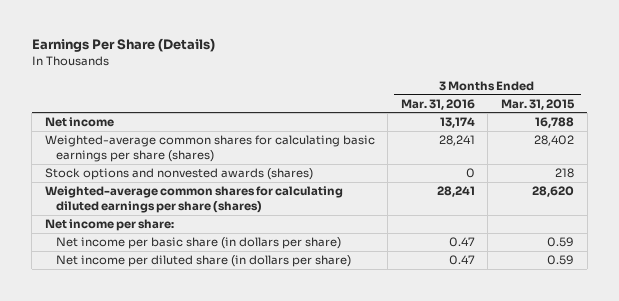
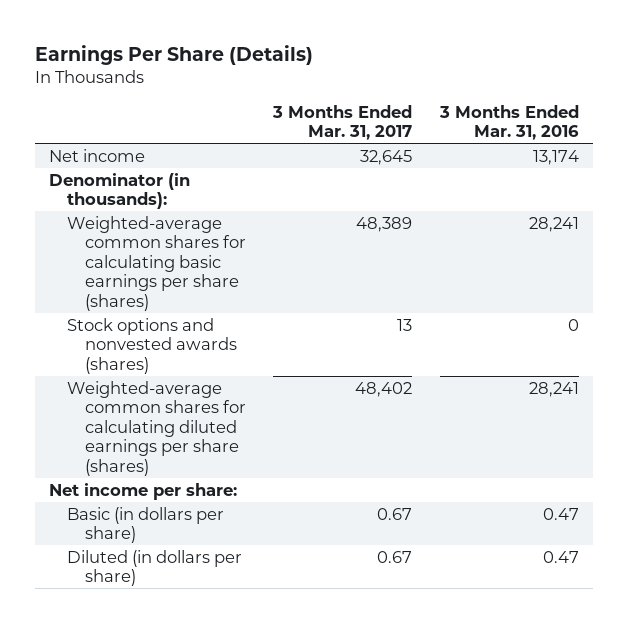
[501,98,576,110] Mar. 31, 2015 -> none
none -> [272,104,413,141] 3 Months Ended Mar. 31, 2017
none -> [48,172,190,210] Denominator (in thousands):
[55,237,341,250] Net income per basic share (in dollars per share) -> [66,506,224,544] Basic (in dollars per share)
[55,255,351,268] Net income per diluted share (in dollars per share) -> [66,549,242,587] Diluted (in dollars per share)

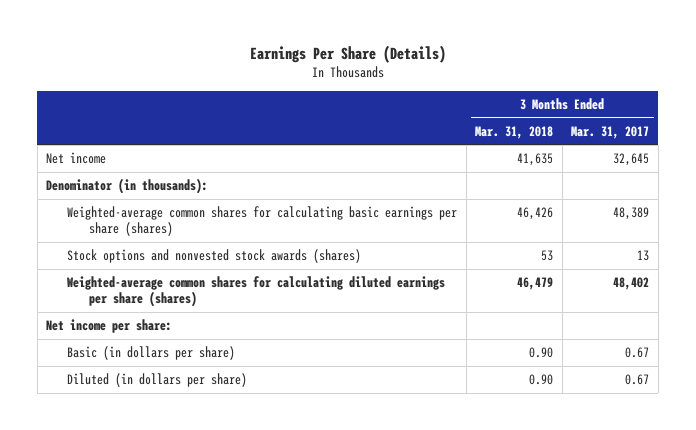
[438,104,579,141] 3 Months Ended Mar. 31, 2016 -> none
none -> [475,125,554,139] Mar. 31, 2018
[66,317,237,374] Stock options and nonvested awards (shares) -> [67,249,362,264] Stock options and nonvested stock awards (shares)

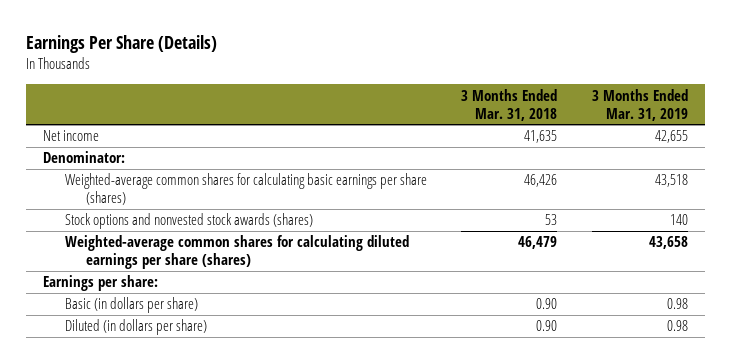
[571,125,650,139] Mar. 31, 2017 -> none
none -> [592,88,689,121] 3 Months Ended Mar. 31, 2019
[46,178,209,195] Denominator (in thousands): -> [43,151,126,164] Denominator:
[46,319,173,334] Net income per share: -> [43,275,159,292] Earnings per share:

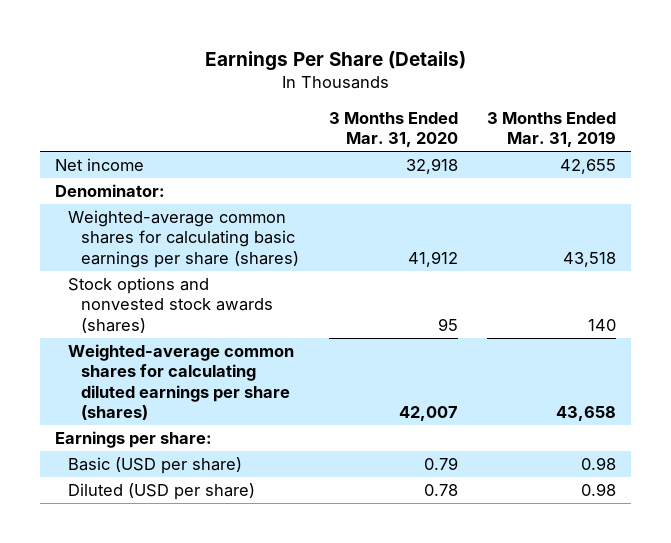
[461,88,558,121] 3 Months Ended Mar. 31, 2018 -> none
none -> [328,111,458,148] 3 Months Ended Mar. 31, 2020
[64,297,198,314] Basic (in dollars per share) -> [68,457,243,475] Basic (USD per share)
[64,319,207,336] Diluted (in dollars per share) -> [68,483,256,501] Diluted (USD per share)

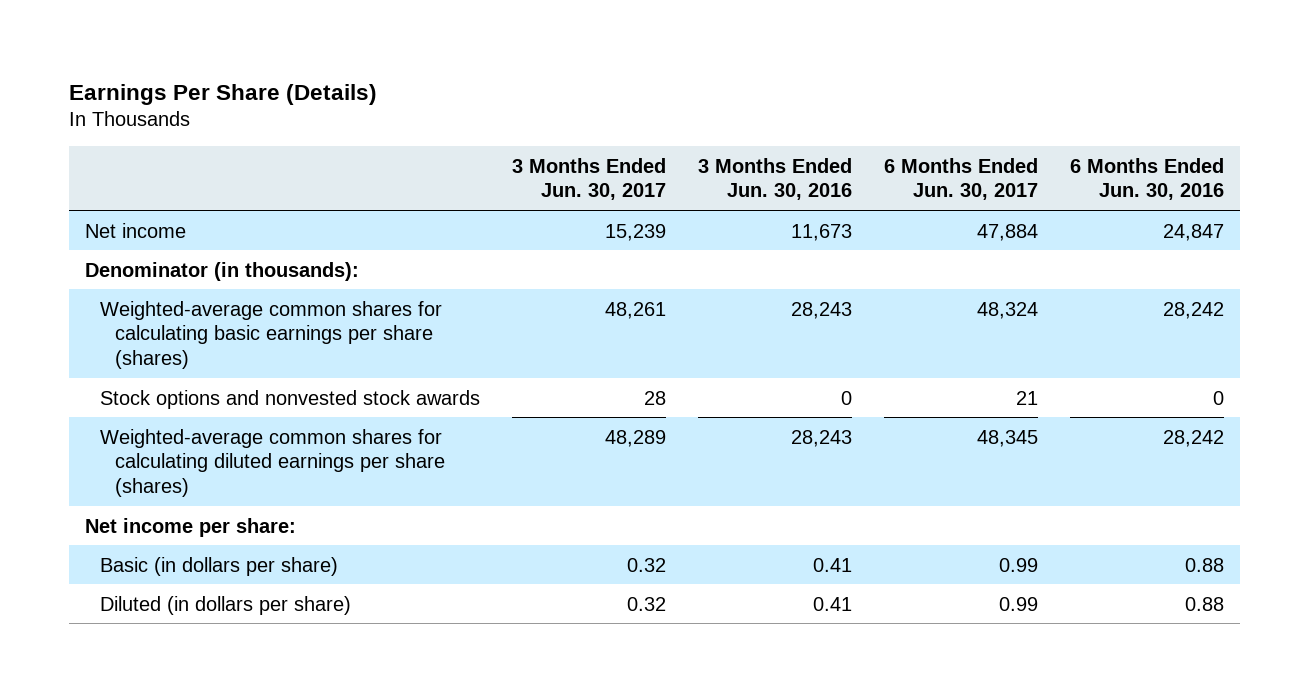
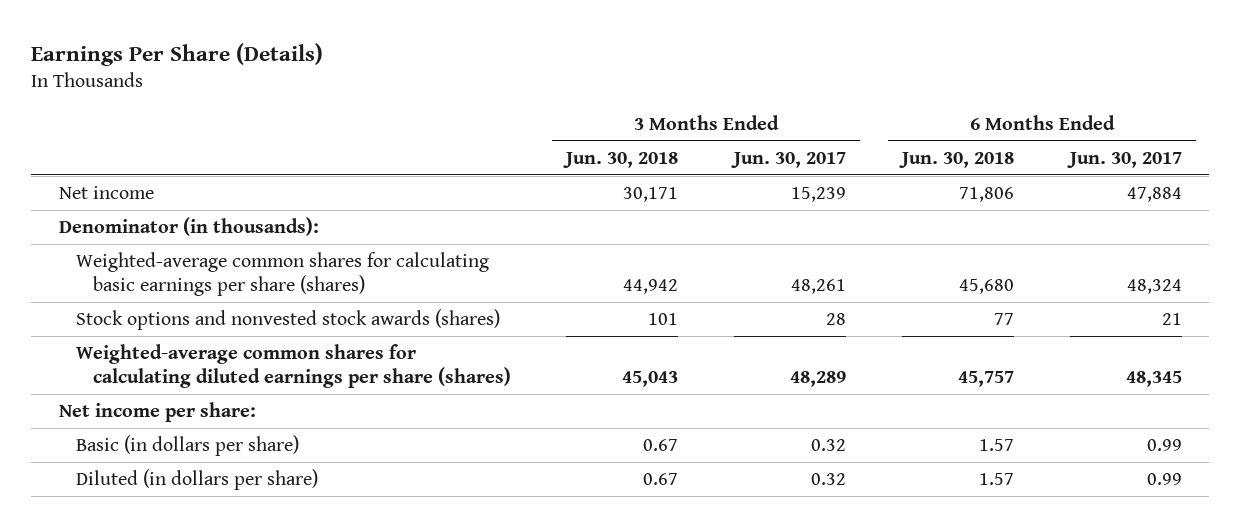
[698,157,853,201] 3 Months Ended Jun. 30, 2016 -> none
[1070,157,1225,201] 6 Months Ended Jun. 30, 2016 -> none
none -> [563,151,679,168] Jun. 30, 2018
none -> [898,151,1014,168] Jun. 30, 2018
[99,389,480,409] Stock options and nonvested stock awards -> [75,309,500,331] Stock options and nonvested stock awards (shares)

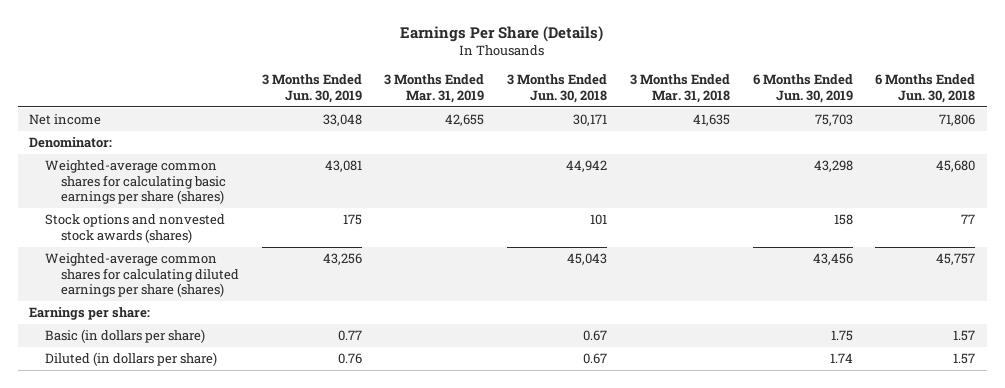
[731,151,847,168] Jun. 30, 2017 -> none
[1066,151,1182,168] Jun. 30, 2017 -> none
none -> [261,74,362,103] 3 Months Ended Jun. 30, 2019
none -> [384,74,485,103] 3 Months Ended Mar. 31, 2019
none -> [629,74,730,103] 3 Months Ended Mar. 31, 2018
none -> [752,74,853,103] 6 Months Ended Jun. 30, 2019
[58,217,319,237] Denominator (in thousands): -> [29,137,113,149] Denominator:
[58,402,256,423] Net income per share: -> [29,307,151,321] Earnings per share:

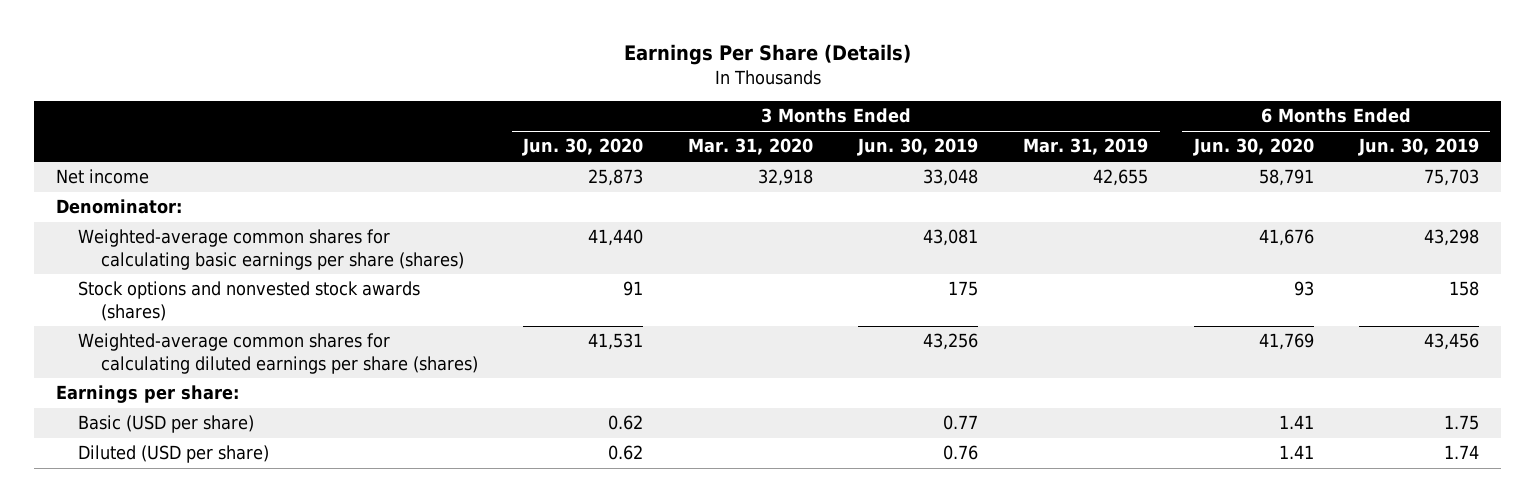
[507,74,608,103] 3 Months Ended Jun. 30, 2018 -> none
[629,74,730,103] 3 Months Ended Mar. 31, 2018 -> none
[875,74,976,103] 6 Months Ended Jun. 30, 2018 -> none
none -> [521,138,643,157] Jun. 30, 2020
none -> [688,138,814,156] Mar. 31, 2020
none -> [1192,138,1314,157] Jun. 30, 2020
[45,329,206,344] Basic (in dollars per share) -> [78,415,255,434] Basic (USD per share)
[45,352,218,367] Diluted (in dollars per share) -> [78,445,270,464] Diluted (USD per share)

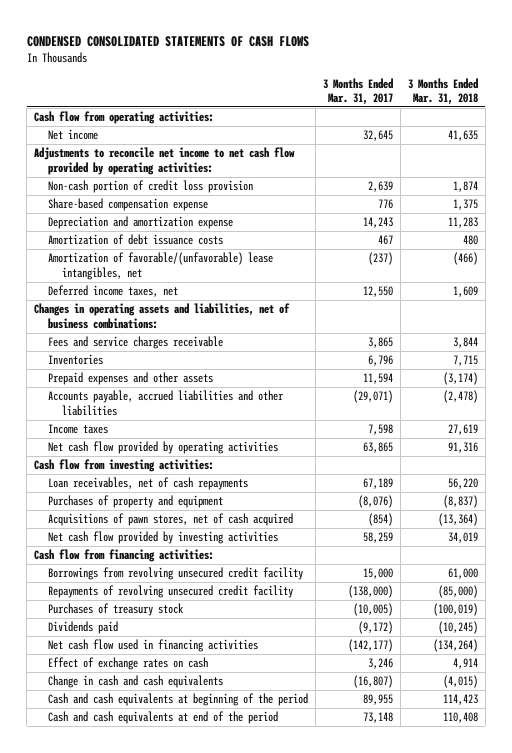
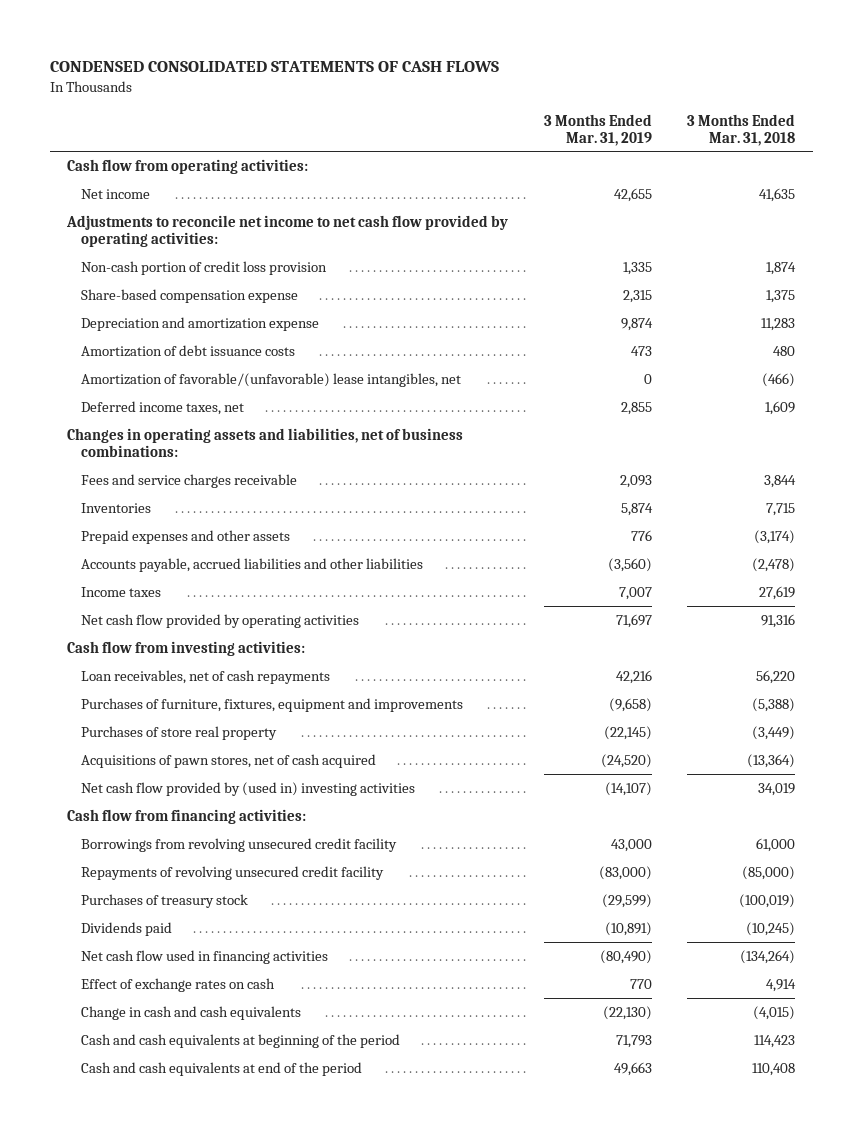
[322,77,393,106] 3 Months Ended Mar. 31, 2017 -> none
none -> [543,113,652,146] 3 Months Ended Mar. 31, 2019
[48,495,224,509] Purchases of property and equipment -> [81,697,464,712] Purchases of furniture, fixtures, equipment and improvements
[442,495,478,509] (8,837) -> [752,697,796,712] (5,388)
none -> [81,725,278,740] Purchases of store real property
[48,531,279,545] Net cash flow provided by investing activities -> [81,781,416,796] Net cash flow provided by (used in) investing activities

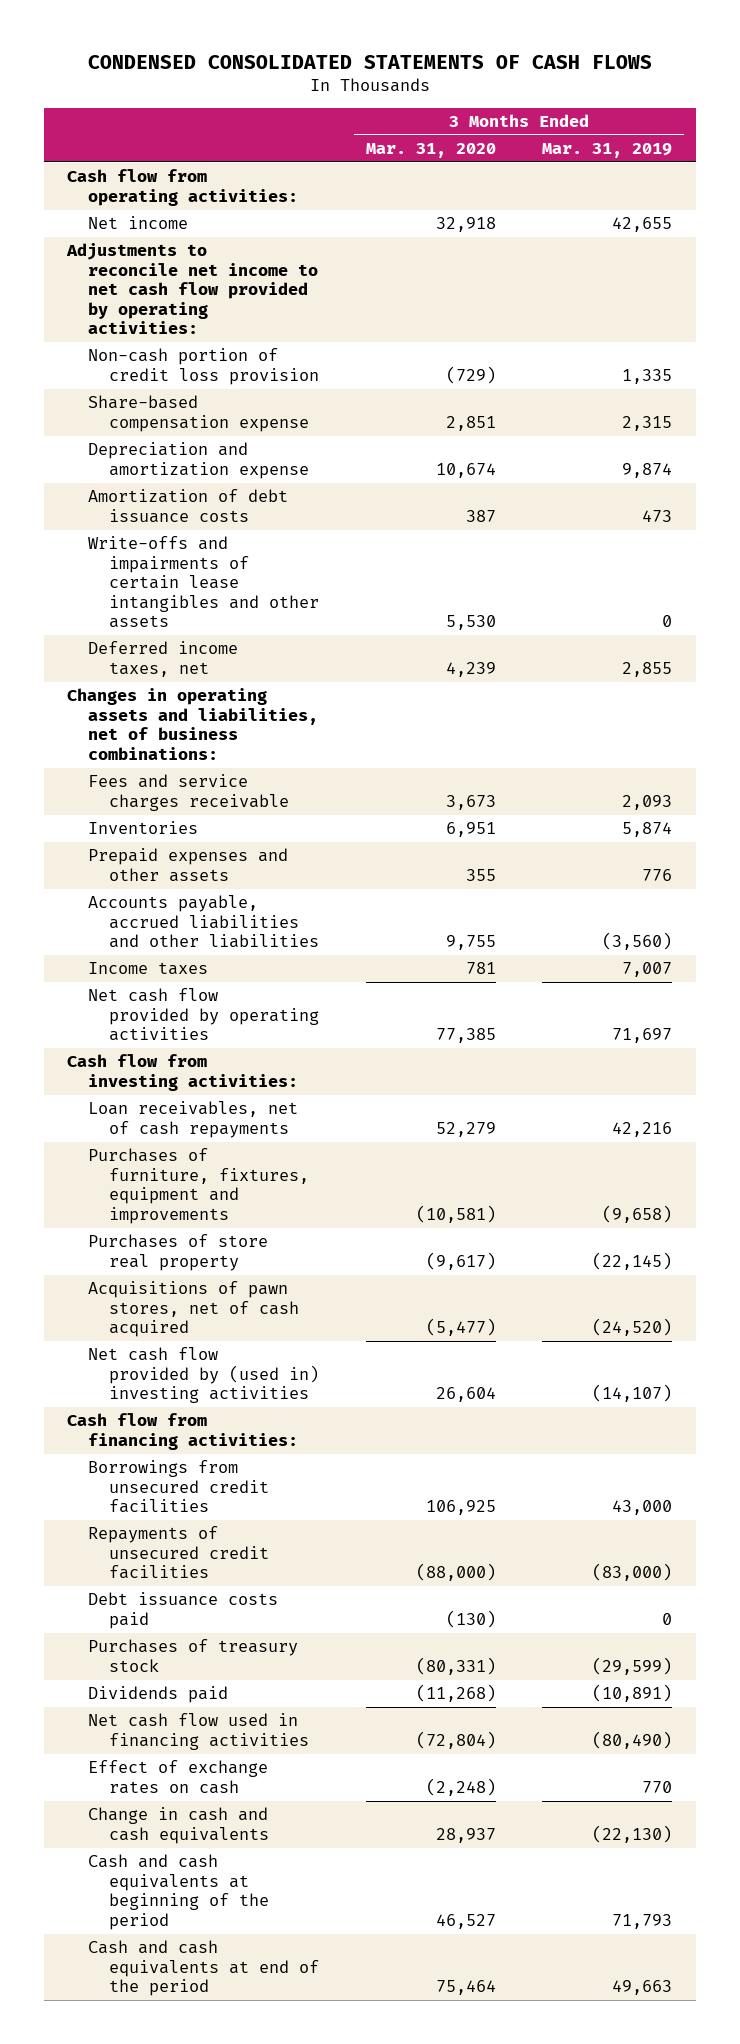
[687,113,796,146] 3 Months Ended Mar. 31, 2018 -> none
none -> [365,143,496,159] Mar. 31, 2020
[81,372,462,387] Amortization of favorable/(unfavorable) lease intangibles, net -> none
none -> [88,536,320,629] Write-offs and impairments of certain lease intangibles and other assets
[81,837,398,852] Borrowings from revolving unsecured credit facility -> [88,1460,270,1514] Borrowings from unsecured credit facilities
[81,865,385,880] Repayments of revolving unsecured credit facility -> [88,1526,270,1580] Repayments of unsecured credit facilities
none -> [88,1592,279,1629] Debt issuance costs paid

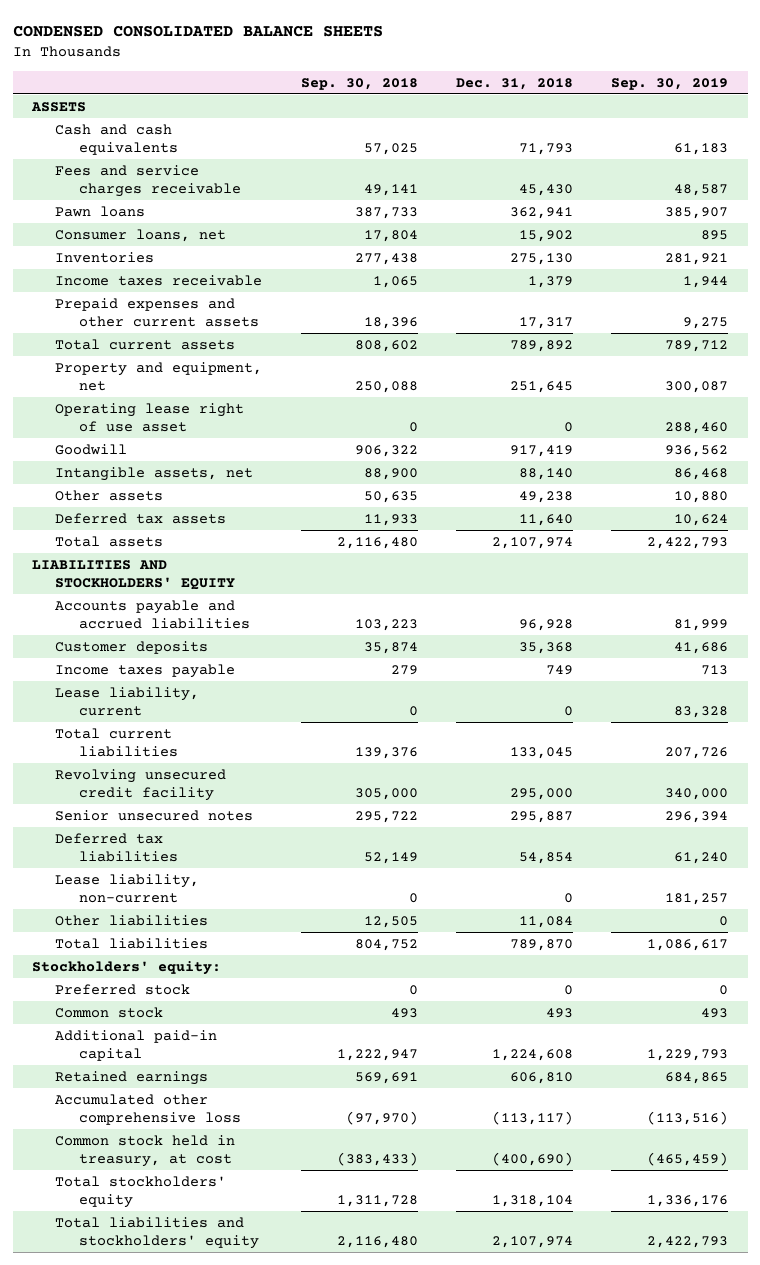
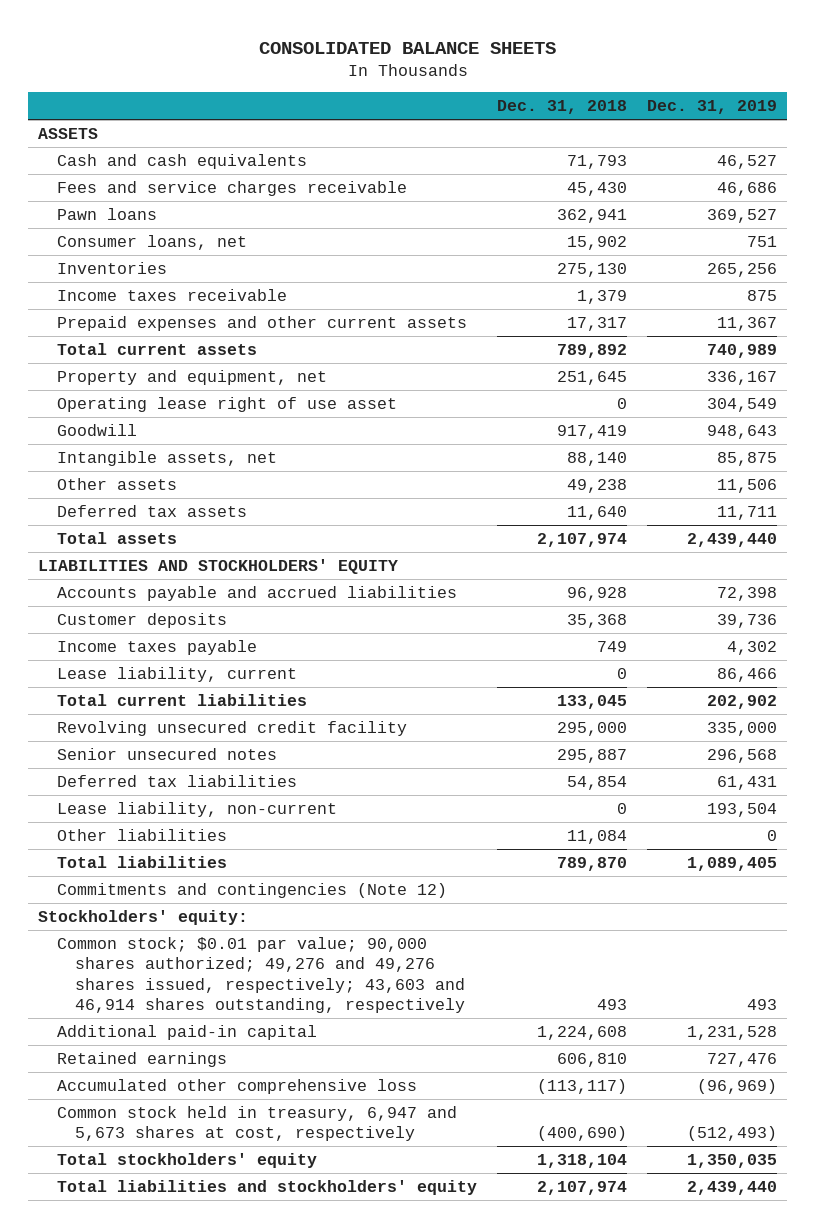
[12,24,383,37] CONDENSED CONSOLIDATED BALANCE SHEETS -> [258,41,556,54] CONSOLIDATED BALANCE SHEETS
[300,77,418,90] Sep. 30, 2018 -> none
[611,77,729,90] Sep. 30, 2019 -> none
none -> [647,100,778,115] Dec. 31, 2019
none -> [56,882,447,898] Commitments and contingencies (Note 12)
[55,983,191,995] Preferred stock -> none
[55,1006,164,1018] Common stock -> [56,936,466,1014] Common stock; $0.01 par value; 90,000 shares authorized; 49,276 and 49,276 shares issued, respectively; 43,603 and 46,914 shares outstanding, respectively
[55,1134,236,1168] Common stock held in treasury, at cost -> [56,1105,457,1142] Common stock held in treasury, 6,947 and 5,673 shares at cost, respectively

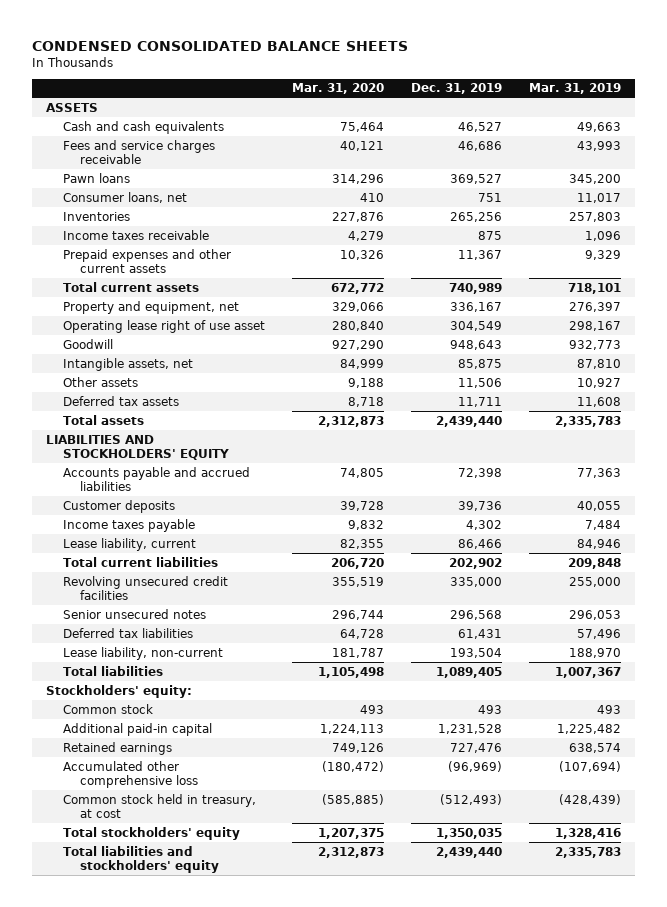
[258,41,556,54] CONSOLIDATED BALANCE SHEETS -> [32,40,409,51] CONDENSED CONSOLIDATED BALANCE SHEETS
[497,100,628,115] Dec. 31, 2018 -> none
none -> [291,83,384,95] Mar. 31, 2020
none -> [529,83,622,95] Mar. 31, 2019
[56,720,407,736] Revolving unsecured credit facility -> [62,575,228,600] Revolving unsecured credit facilities
[56,828,227,841] Other liabilities -> none
[56,882,447,898] Commitments and contingencies (Note 12) -> none
[56,936,466,1014] Common stock; $0.01 par value; 90,000 shares authorized; 49,276 and 49,276 shares issued, respectively; 43,603 and 46,914 shares outstanding, respectively -> [62,703,153,714] Common stock
[56,1105,457,1142] Common stock held in treasury, 6,947 and 5,673 shares at cost, respectively -> [62,793,256,818] Common stock held in treasury, at cost

